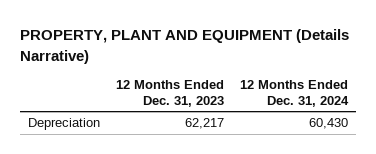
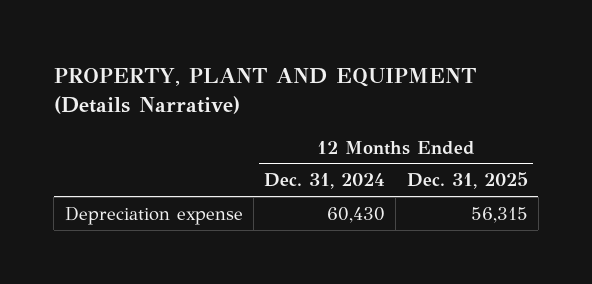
[115,80,224,107] 12 Months Ended Dec. 31, 2023 -> none
none -> [406,172,528,190] Dec. 31, 2025
[27,118,100,131] Depreciation -> [64,205,243,225] Depreciation expense

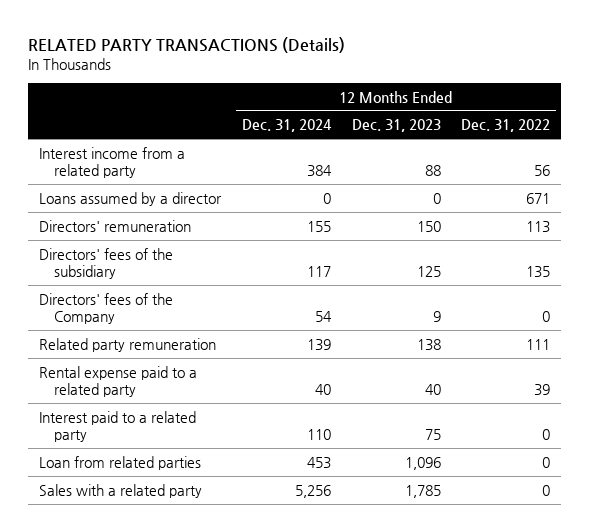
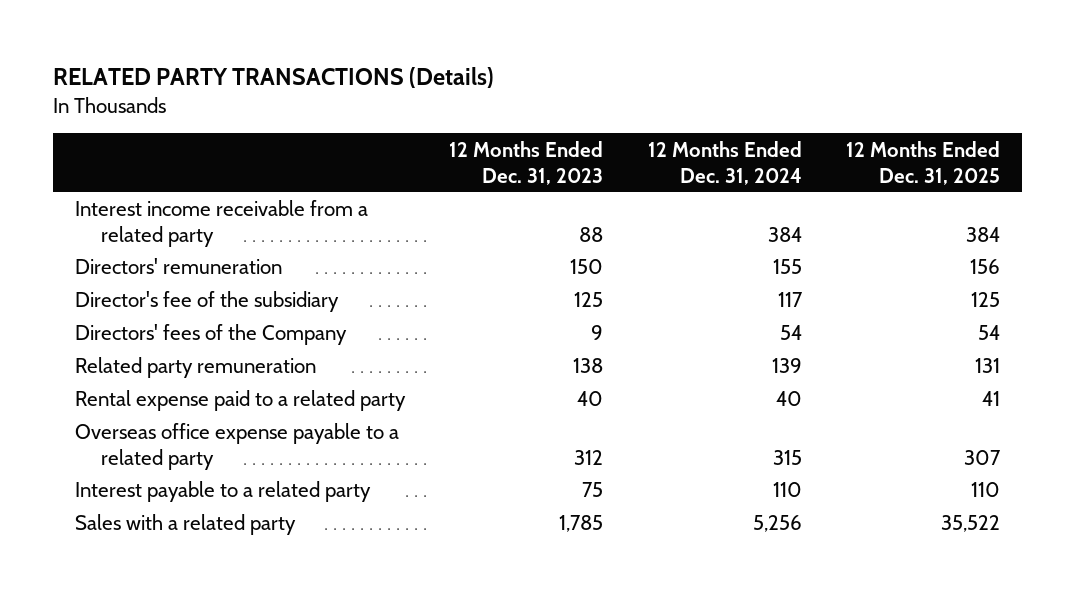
[461,119,551,133] Dec. 31, 2022 -> none
none -> [845,140,1000,185] 12 Months Ended Dec. 31, 2025
[38,191,222,206] Loans assumed by a director -> none
[38,146,185,179] Interest income from a related party -> [75,200,369,248] Interest income receivable from a related party
[38,247,173,280] Directors' fees of the subsidiary -> [75,291,340,313] Director's fee of the subsidiary
[38,455,201,470] Loan from related parties -> none
none -> [75,423,400,471] Overseas office expense payable to a related party
[38,410,196,443] Interest paid to a related party -> [75,481,372,503] Interest payable to a related party

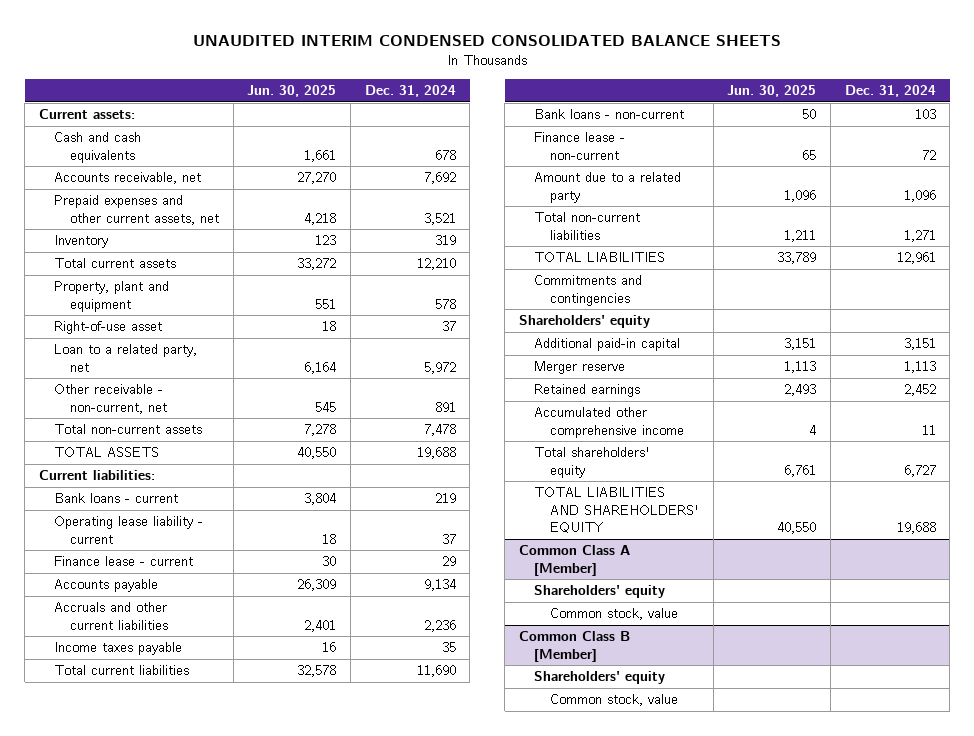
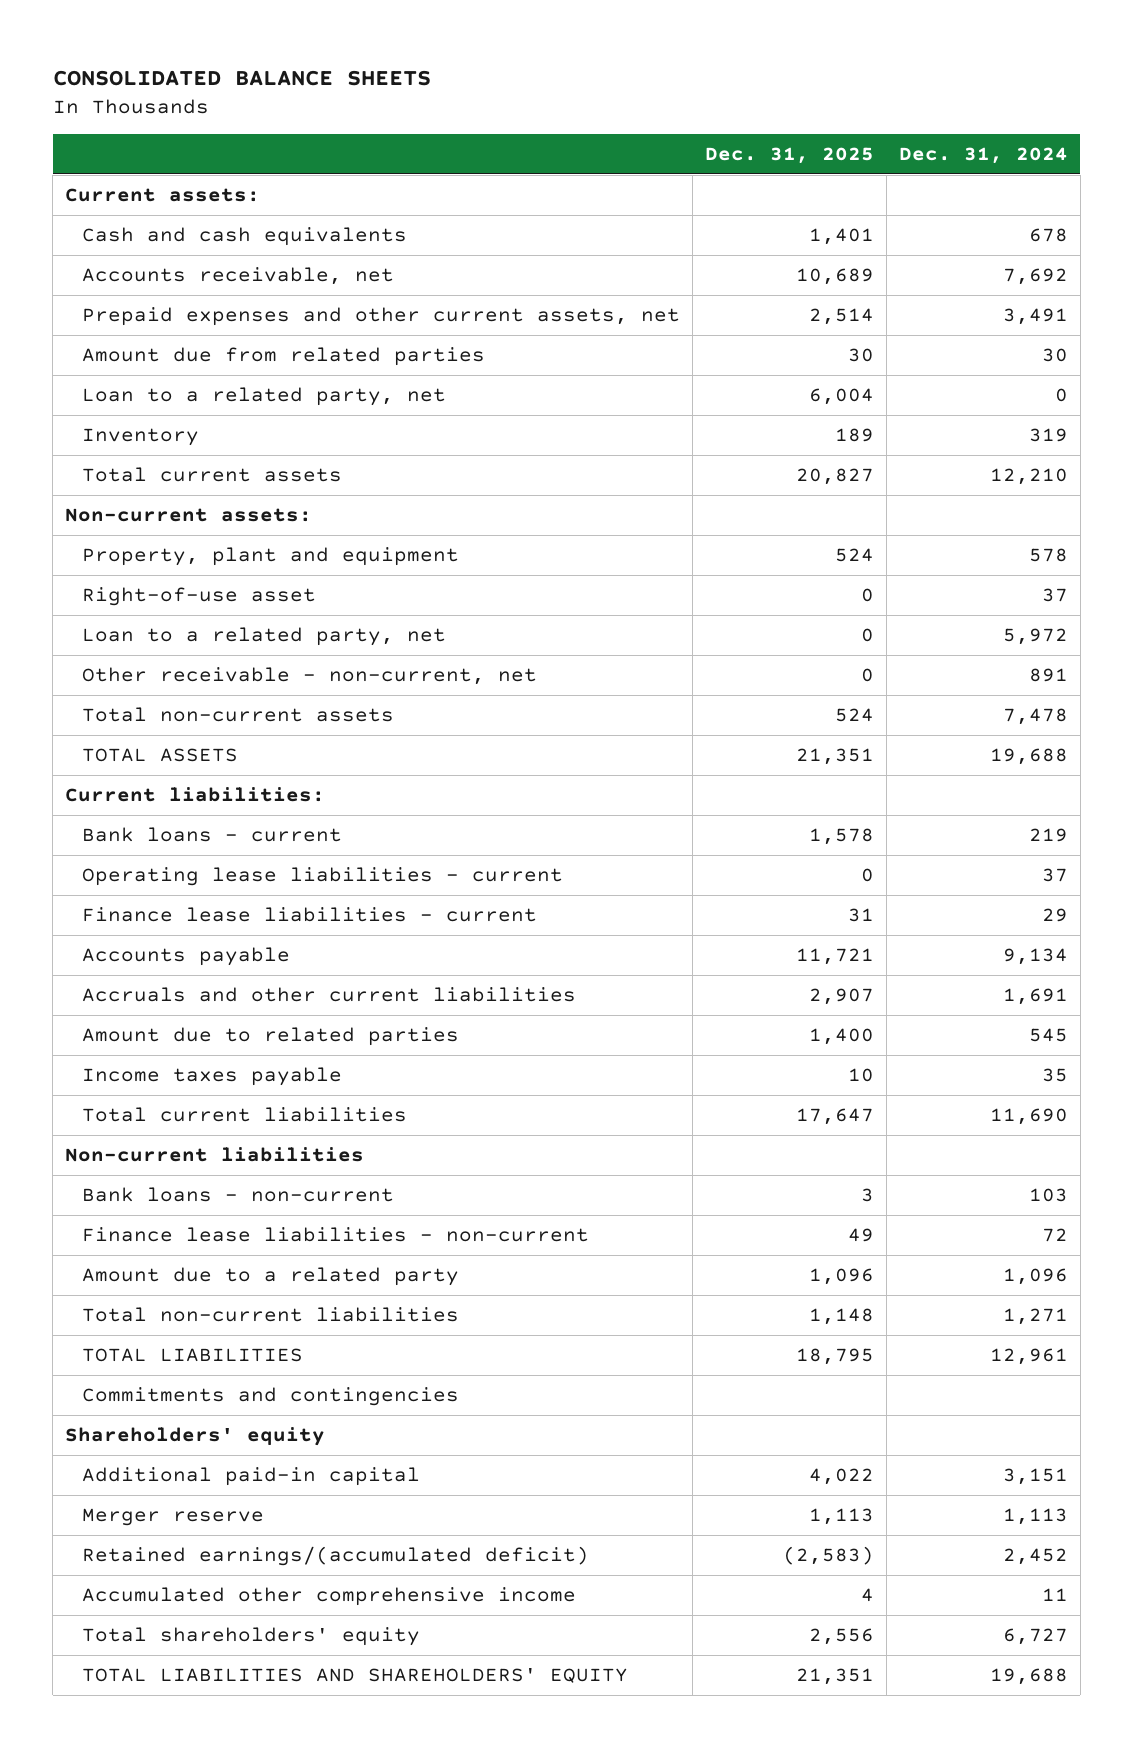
[193,35,782,47] UNAUDITED INTERIM CONDENSED CONSOLIDATED BALANCE SHEETS -> [52,70,431,87] CONSOLIDATED BALANCE SHEETS
[247,85,337,98] Jun. 30, 2025 -> none
none -> [705,147,875,165] Dec. 31, 2025
[423,212,456,225] 3,521 -> [1003,308,1069,326] 3,491
none -> [82,347,486,367] Amount due from related parties
none -> [82,387,447,407] Loan to a related party, net
none -> [65,508,313,523] Non-current assets:
[54,516,204,544] Operating lease liability - current -> [82,867,564,887] Operating lease liabilities - current
[54,556,194,567] Finance lease - current -> [82,907,538,923] Finance lease liabilities - current
[423,619,456,632] 2,236 -> [1003,988,1069,1006] 1,691
none -> [82,1027,460,1047] Amount due to related parties
none -> [65,1147,365,1163] Non-current liabilities
[534,132,626,160] Finance lease - non-current -> [82,1227,590,1243] Finance lease liabilities - non-current
[534,384,641,398] Retained earnings -> [82,1546,590,1567] Retained earnings/(accumulated deficit)
[518,545,630,576] Common Class A [Member] -> none
[534,585,666,599] Shareholders' equity -> none
[549,608,678,621] Common stock, value -> none
[518,631,630,662] Common Class B [Member] -> none
[534,671,666,685] Shareholders' equity -> none
[549,694,678,707] Common stock, value -> none

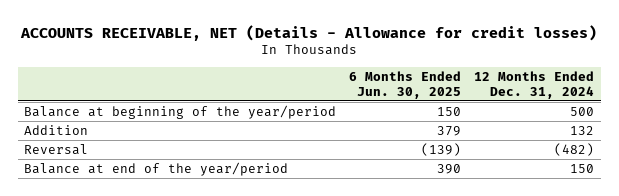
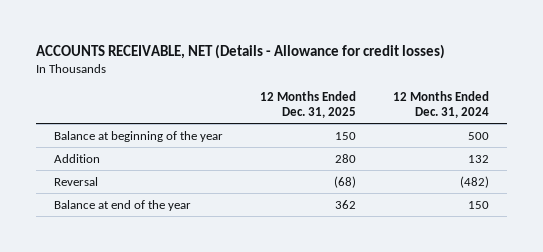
[349,70,462,99] 6 Months Ended Jun. 30, 2025 -> none
none -> [260,90,357,119] 12 Months Ended Dec. 31, 2025
[24,104,337,119] Balance at beginning of the year/period -> [54,130,224,142] Balance at beginning of the year
[24,161,289,176] Balance at end of the year/period -> [54,199,192,211] Balance at end of the year

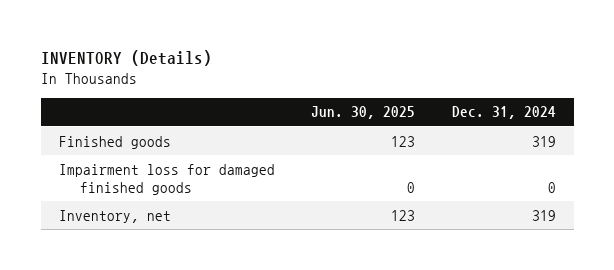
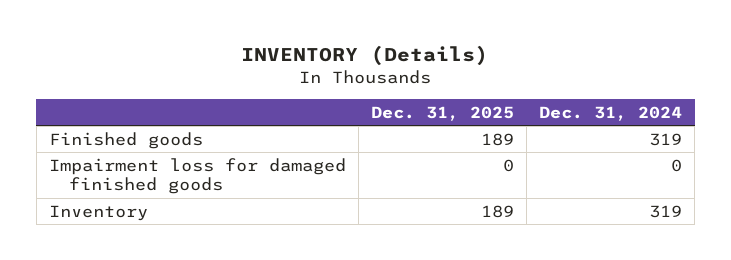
[311,106,416,120] Jun. 30, 2025 -> none
none -> [370,105,514,121] Dec. 31, 2025
[58,209,171,223] Inventory, net -> [48,204,148,221] Inventory

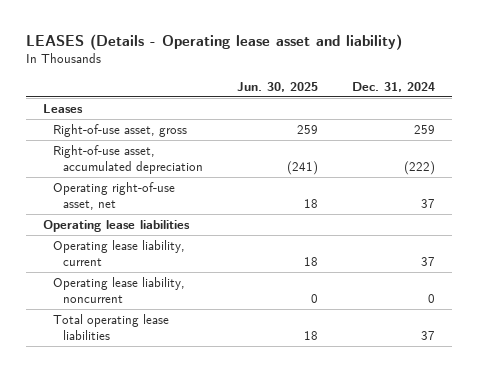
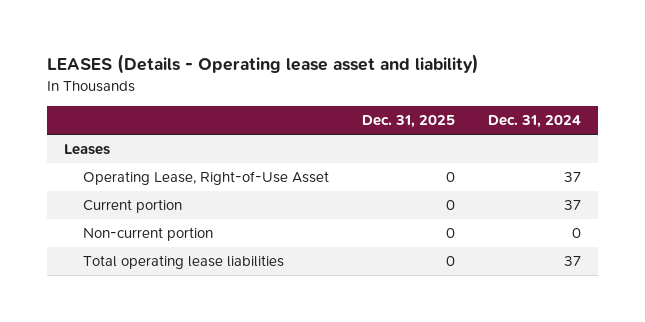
[237,81,319,92] Jun. 30, 2025 -> none
none -> [362,115,456,129] Dec. 31, 2025
[53,124,188,138] Right-of-use asset, gross -> none
[53,145,204,174] Right-of-use asset, accumulated depreciation -> none
[43,220,191,233] Operating lease liabilities -> none
[53,182,176,210] Operating right-of-use asset, net -> [82,171,329,186] Operating Lease, Right-of-Use Asset
[53,240,186,266] Operating lease liability, current -> [82,199,182,214] Current portion
[53,277,186,303] Operating lease liability, noncurrent -> [82,227,213,242] Non-current portion

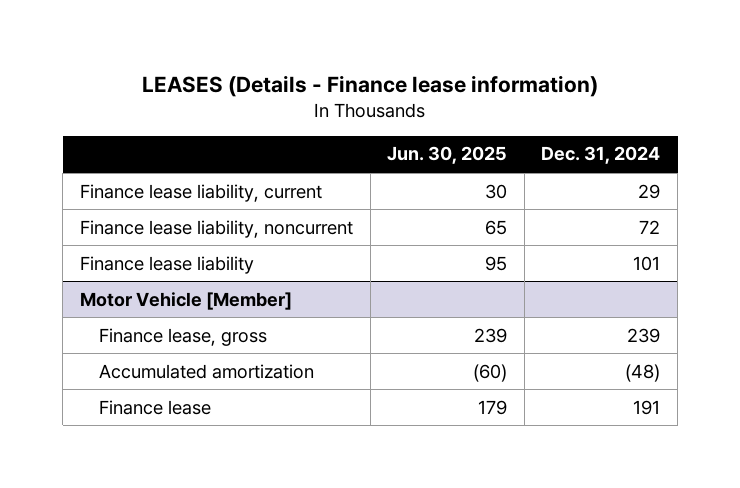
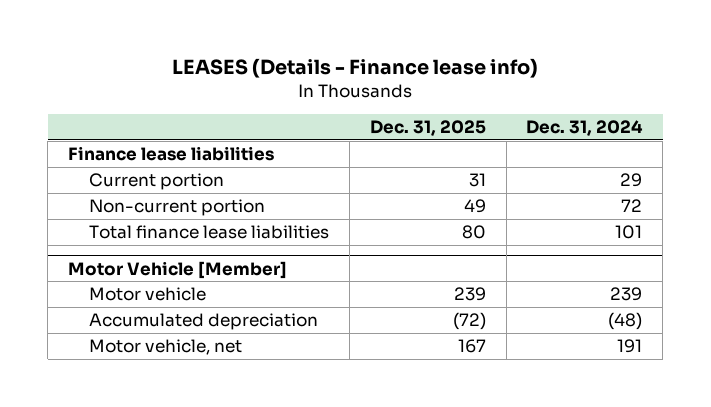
[142,74,599,97] LEASES (Details - Finance lease information) -> [172,58,539,79] LEASES (Details - Finance lease info)
[387,146,508,165] Jun. 30, 2025 -> none
none -> [369,120,486,137] Dec. 31, 2025
none -> [68,146,275,162] Finance lease liabilities
[79,183,322,202] Finance lease liability, current -> [89,173,225,191] Current portion
[79,219,353,238] Finance lease liability, noncurrent -> [89,199,266,217] Non-current portion
[79,255,254,274] Finance lease liability -> [89,225,330,240] Total finance lease liabilities
[98,327,267,346] Finance lease, gross -> [89,287,207,302] Motor vehicle
[98,363,314,379] Accumulated amortization -> [89,313,319,331] Accumulated depreciation
[98,399,211,415] Finance lease -> [89,339,243,356] Motor vehicle, net

